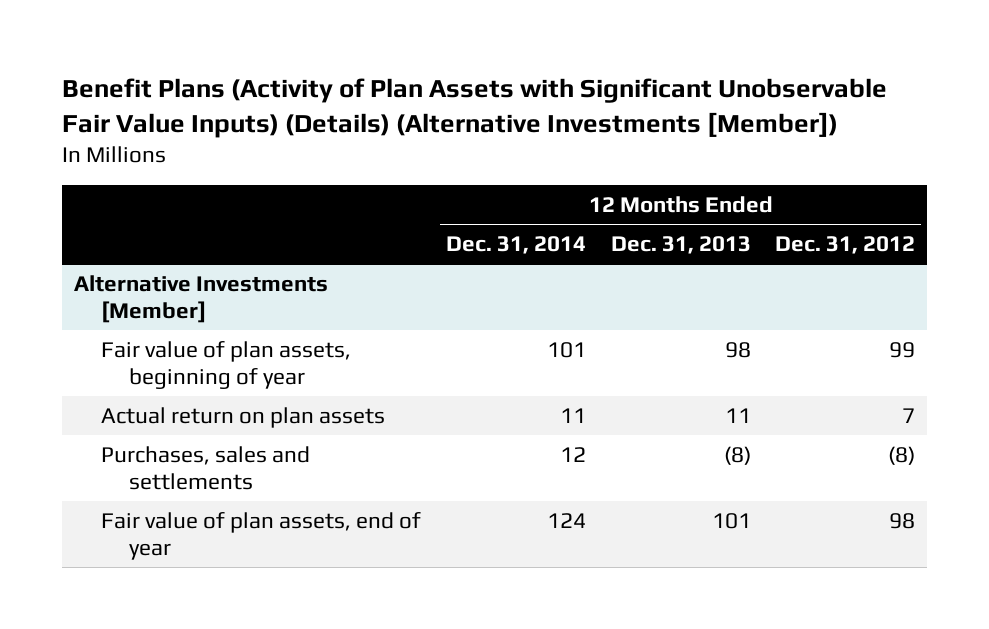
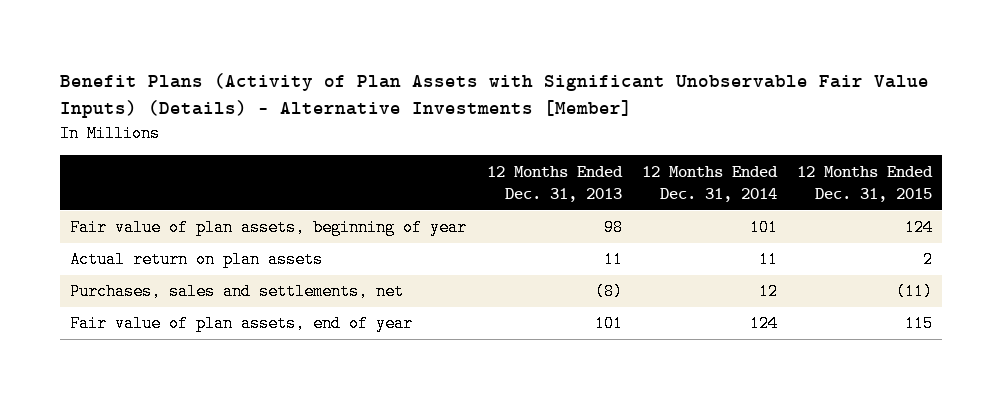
[61,78,887,139] Benefit Plans (Activity of Plan Assets with Significant Unobservable Fair Value Inputs) (Details) (Alternative Investments [Member]) -> [60,73,930,119] Benefit Plans (Activity of Plan Assets with Significant Unobservable Fair Value Inputs) (Details) - Alternative Investments [Member]
[775,235,916,254] Dec. 31, 2012 -> none
none -> [796,165,933,203] 12 Months Ended Dec. 31, 2015
[74,274,329,323] Alternative Investments [Member] -> none
[101,445,311,490] Purchases, sales and settlements -> [70,283,405,301] Purchases, sales and settlements, net

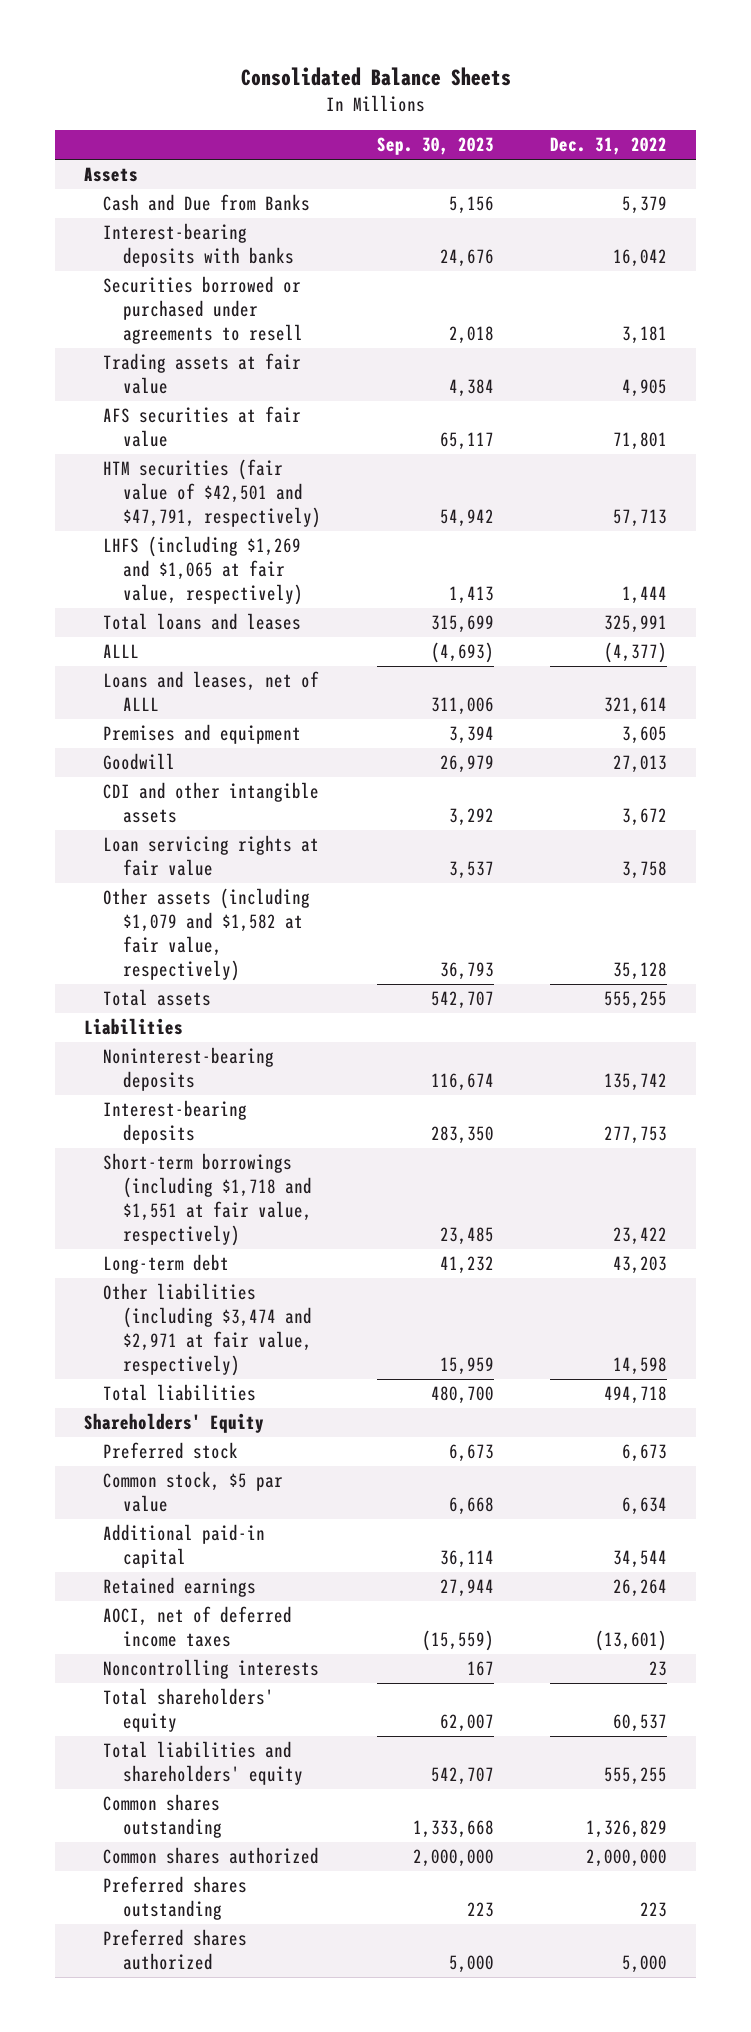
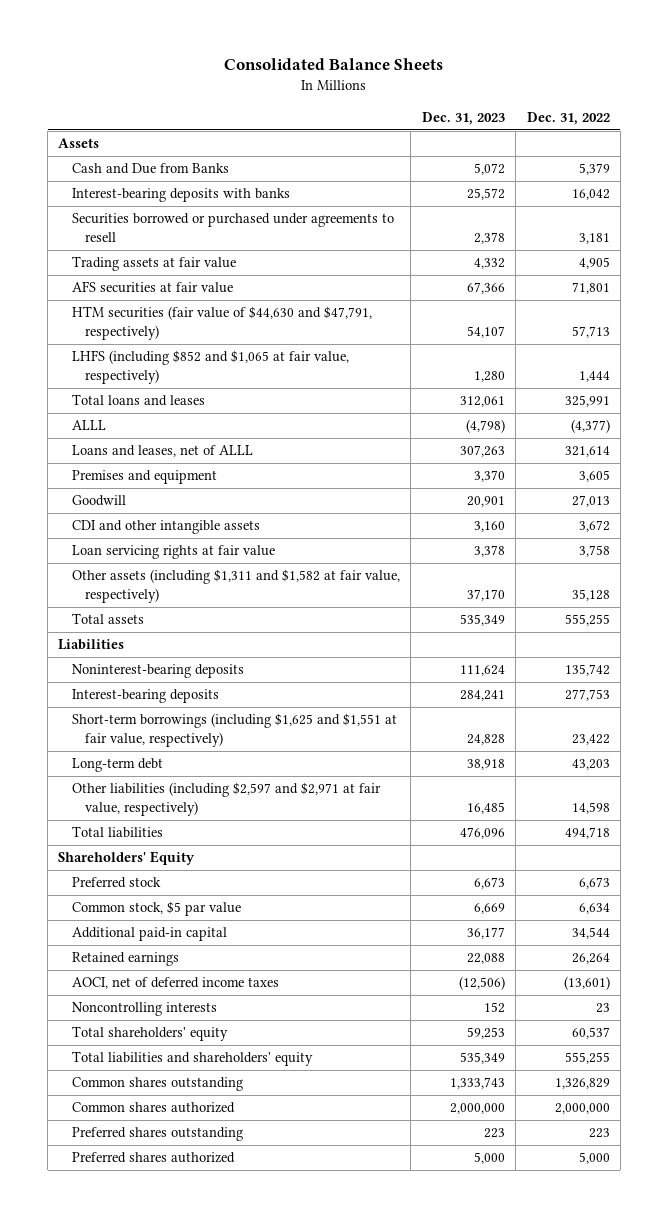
[377,137,495,156] Sep. 30, 2023 -> none
none -> [421,112,505,126] Dec. 31, 2023
[103,459,321,528] HTM securities (fair value of $42,501 and $47,791, respectively) -> [71,306,372,341] HTM securities (fair value of $44,630 and $47,791, respectively)
[103,536,303,605] LHFS (including $1,269 and $1,065 at fair value, respectively) -> [71,350,349,385] LHFS (including $852 and $1,065 at fair value, respectively)
[103,888,311,981] Other assets (including $1,079 and $1,582 at fair value, respectively) -> [71,569,400,604] Other assets (including $1,311 and $1,582 at fair value, respectively)
[103,1153,312,1246] Short-term borrowings (including $1,718 and $1,551 at fair value, respectively) -> [71,713,397,748] Short-term borrowings (including $1,625 and $1,551 at fair value, respectively)
[103,1283,312,1376] Other liabilities (including $3,474 and $2,971 at fair value, respectively) -> [71,782,381,817] Other liabilities (including $2,597 and $2,971 at fair value, respectively)

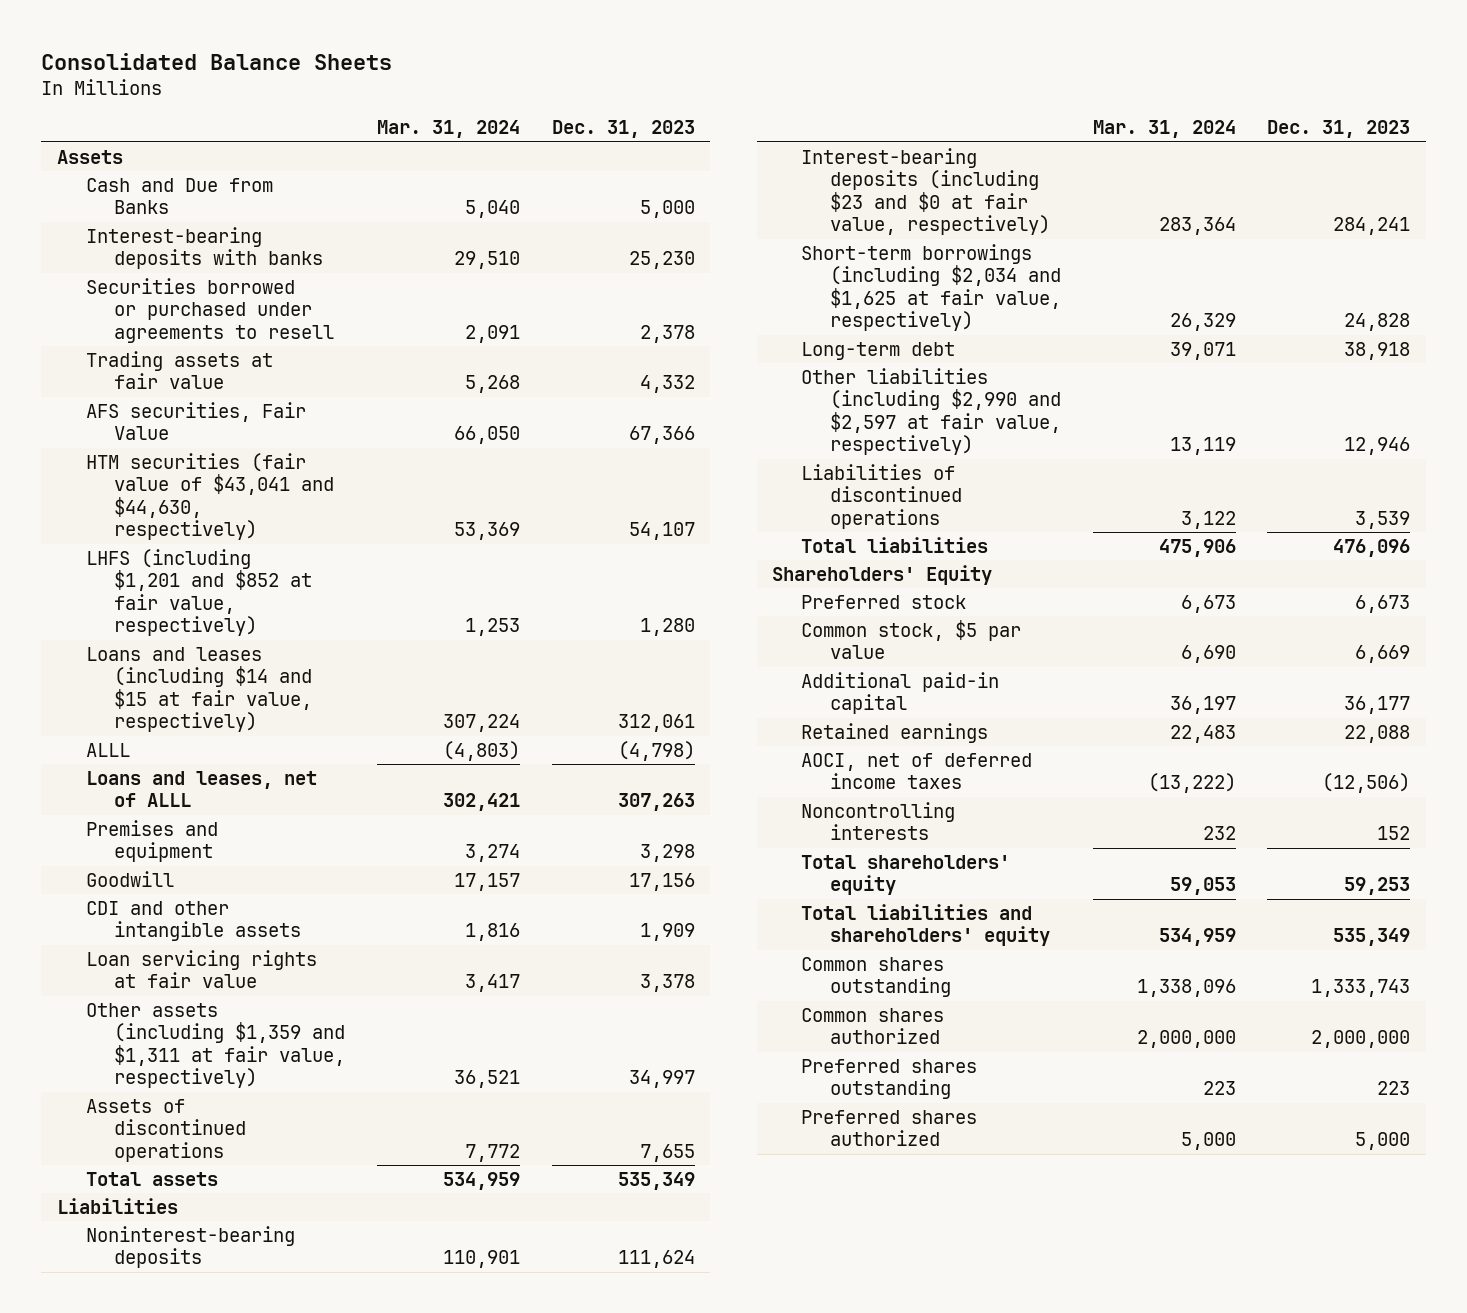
[526,112,610,126] Dec. 31, 2022 -> none
none -> [376,120,520,139] Mar. 31, 2024
[473,163,505,176] 5,072 -> [639,200,695,219] 5,000
[466,188,505,201] 25,572 -> [628,251,695,270] 25,230
[71,281,233,294] AFS securities at fair value -> [85,401,306,441] AFS securities, Fair Value
[71,306,372,341] HTM securities (fair value of $44,630 and $47,791, respectively) -> [85,452,335,541] HTM securities (fair value of $43,041 and $44,630, respectively)
[71,350,349,385] LHFS (including $852 and $1,065 at fair value, respectively) -> [85,548,313,637] LHFS (including $1,201 and $852 at fair value, respectively)
[71,394,205,407] Total loans and leases -> [85,646,313,733] Loans and leases (including $14 and $15 at fair value, respectively)
[473,470,505,483] 3,370 -> [639,844,695,863] 3,298
[466,496,505,508] 20,901 -> [628,872,695,891] 17,156
[473,521,505,533] 3,160 -> [639,923,695,942] 1,909
[71,569,400,604] Other assets (including $1,311 and $1,582 at fair value, respectively) -> [85,1002,346,1089] Other assets (including $1,359 and $1,311 at fair value, respectively)
[466,589,505,602] 37,170 -> [628,1070,695,1089] 34,997
none -> [85,1098,247,1162] Assets of discontinued operations
[71,689,219,704] Interest-bearing deposits -> [801,147,1050,236] Interest-bearing deposits (including $23 and $0 at fair value, respectively)
[71,713,397,748] Short-term borrowings (including $1,625 and $1,551 at fair value, respectively) -> [801,243,1061,332] Short-term borrowings (including $2,034 and $1,625 at fair value, respectively)
[71,782,381,817] Other liabilities (including $2,597 and $2,971 at fair value, respectively) -> [801,367,1061,456] Other liabilities (including $2,990 and $2,597 at fair value, respectively)
[466,802,505,815] 16,485 -> [1344,437,1411,456] 12,946
none -> [801,463,962,529] Liabilities of discontinued operations

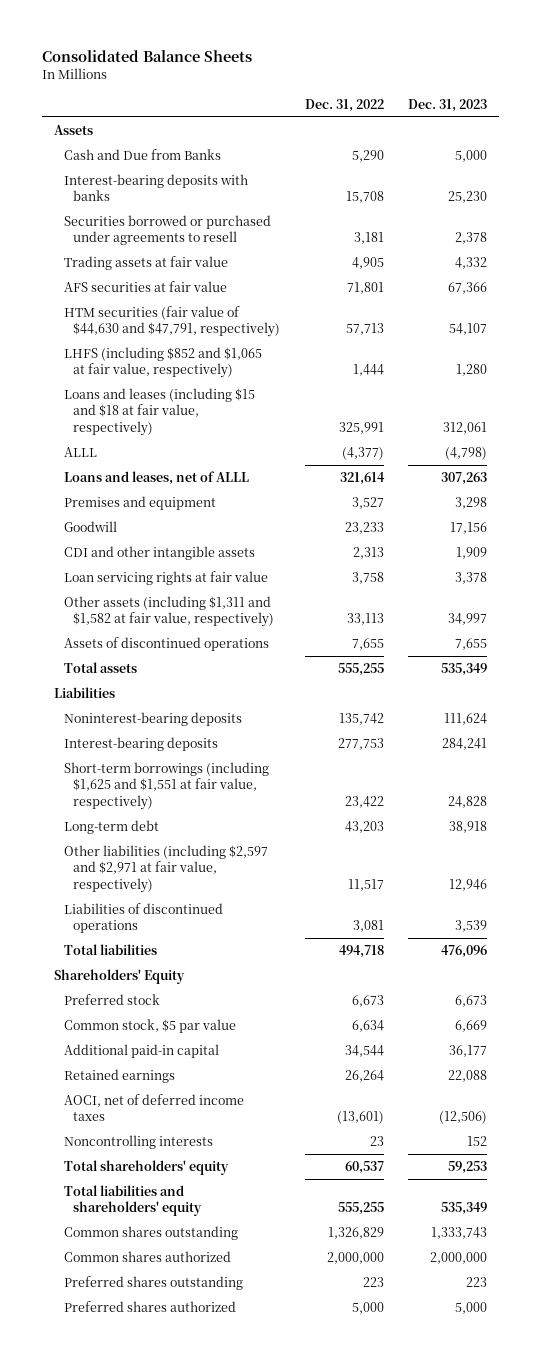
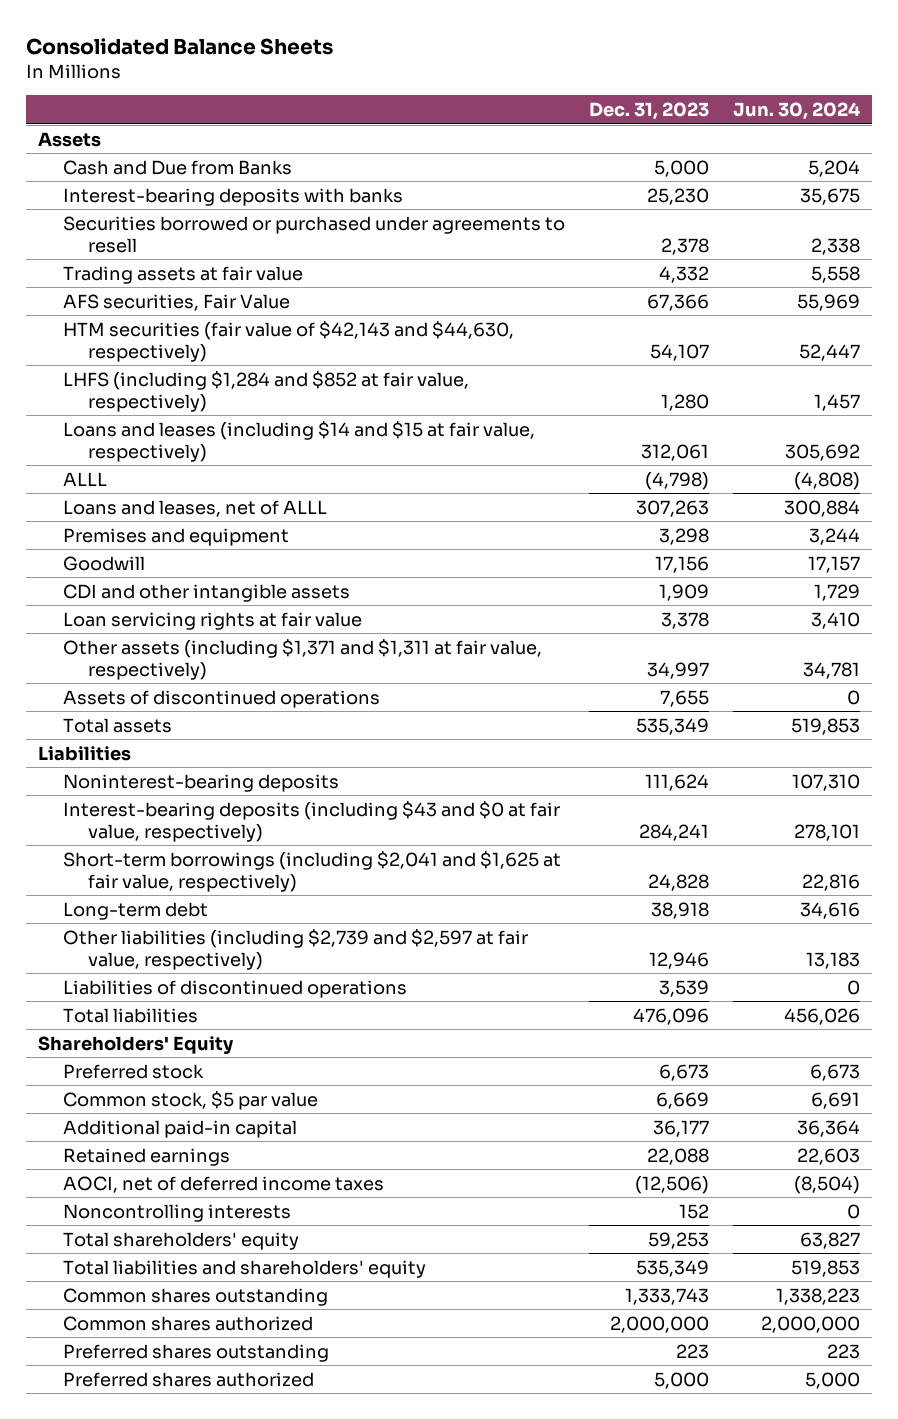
[304,98,384,112] Dec. 31, 2022 -> none
none -> [733,102,861,121] Jun. 30, 2024
[63,281,227,293] AFS securities at fair value -> [62,293,290,311] AFS securities, Fair Value
[63,306,281,338] HTM securities (fair value of $44,630 and $47,791, respectively) -> [62,320,514,362] HTM securities (fair value of $42,143 and $44,630, respectively)
[63,347,262,379] LHFS (including $852 and $1,065 at fair value, respectively) -> [62,370,469,412] LHFS (including $1,284 and $852 at fair value, respectively)
[63,388,255,436] Loans and leases (including $15 and $18 at fair value, respectively) -> [62,420,535,462] Loans and leases (including $14 and $15 at fair value, respectively)
[63,596,275,628] Other assets (including $1,311 and $1,582 at fair value, respectively) -> [62,638,542,680] Other assets (including $1,371 and $1,311 at fair value, respectively)
[63,737,218,752] Interest-bearing deposits -> [62,800,560,842] Interest-bearing deposits (including $43 and $0 at fair value, respectively)
[63,762,269,810] Short-term borrowings (including $1,625 and $1,551 at fair value, respectively) -> [62,850,561,892] Short-term borrowings (including $2,041 and $1,625 at fair value, respectively)
[63,845,268,893] Other liabilities (including $2,597 and $2,971 at fair value, respectively) -> [62,928,528,970] Other liabilities (including $2,739 and $2,597 at fair value, respectively)

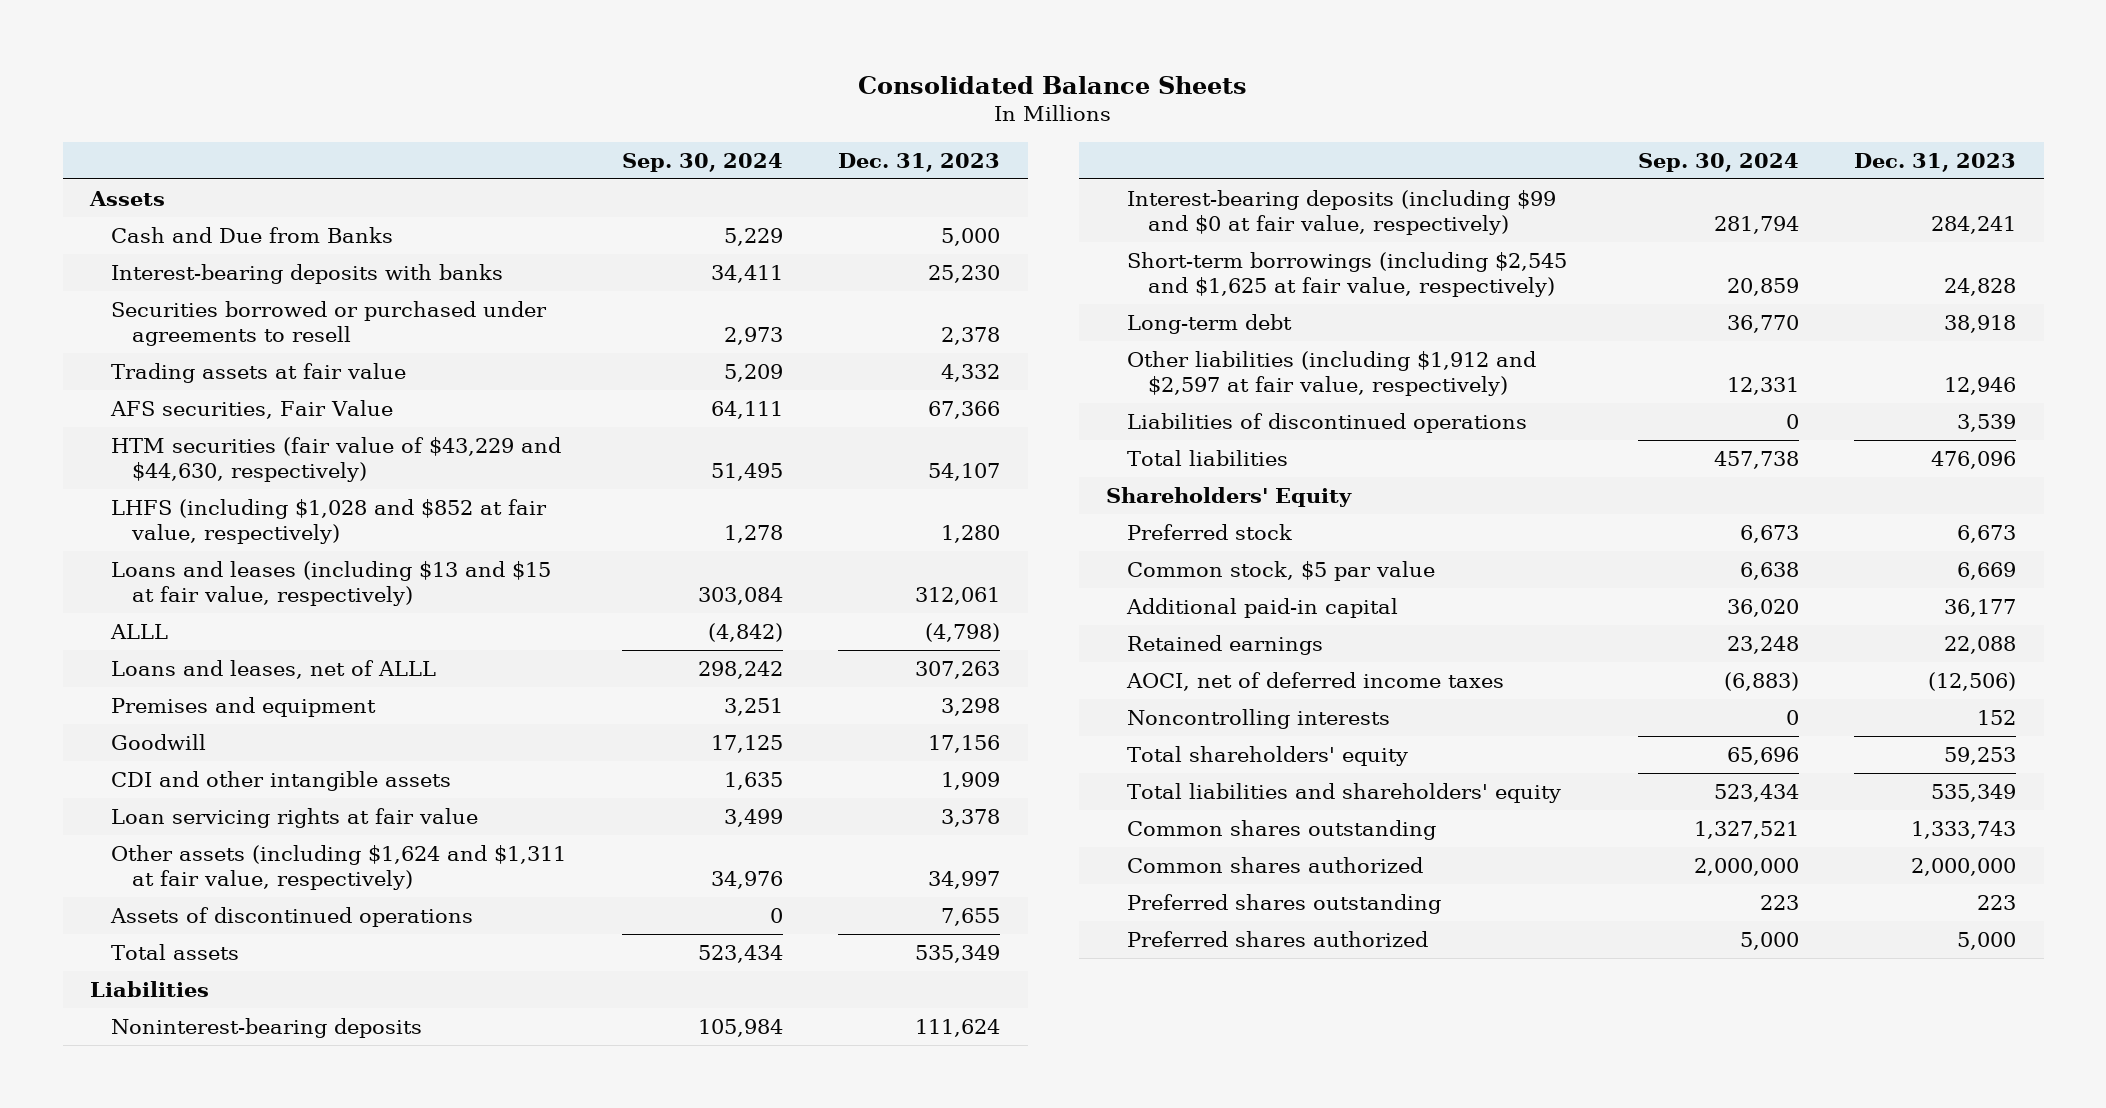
[733,102,861,121] Jun. 30, 2024 -> none
none -> [621,152,783,172] Sep. 30, 2024
[62,320,514,362] HTM securities (fair value of $42,143 and $44,630, respectively) -> [111,436,562,483] HTM securities (fair value of $43,229 and $44,630, respectively)
[62,370,469,412] LHFS (including $1,284 and $852 at fair value, respectively) -> [111,498,548,545] LHFS (including $1,028 and $852 at fair value, respectively)
[62,420,535,462] Loans and leases (including $14 and $15 at fair value, respectively) -> [111,560,552,607] Loans and leases (including $13 and $15 at fair value, respectively)
[62,638,542,680] Other assets (including $1,371 and $1,311 at fair value, respectively) -> [111,844,567,891] Other assets (including $1,624 and $1,311 at fair value, respectively)
[62,800,560,842] Interest-bearing deposits (including $43 and $0 at fair value, respectively) -> [1127,189,1557,236] Interest-bearing deposits (including $99 and $0 at fair value, respectively)
[62,850,561,892] Short-term borrowings (including $2,041 and $1,625 at fair value, respectively) -> [1127,251,1568,298] Short-term borrowings (including $2,545 and $1,625 at fair value, respectively)
[62,928,528,970] Other liabilities (including $2,739 and $2,597 at fair value, respectively) -> [1127,350,1537,397] Other liabilities (including $1,912 and $2,597 at fair value, respectively)

